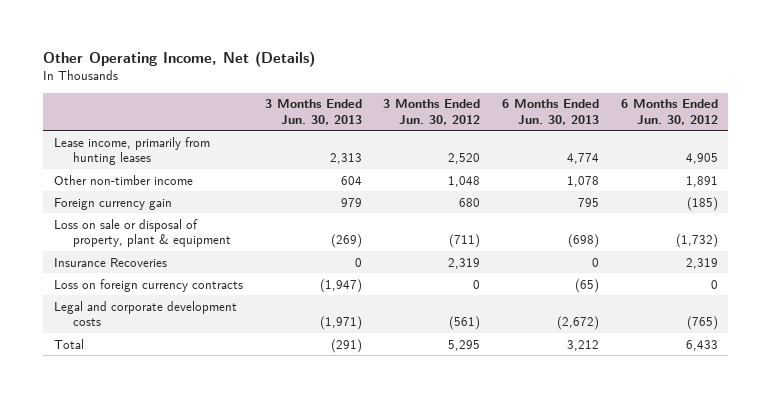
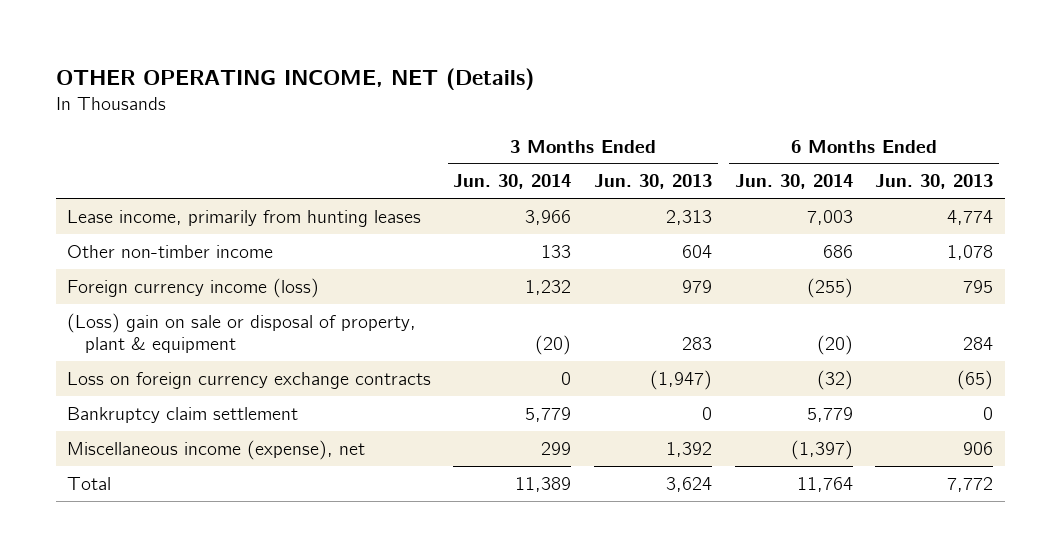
[43,50,316,67] Other Operating Income, Net (Details) -> [55,67,534,90] OTHER OPERATING INCOME, NET (Details)
[383,99,481,125] 3 Months Ended Jun. 30, 2012 -> none
[620,99,718,125] 6 Months Ended Jun. 30, 2012 -> none
none -> [453,174,572,190] Jun. 30, 2014
none -> [734,174,853,190] Jun. 30, 2014
[54,257,168,267] Insurance Recoveries -> none
[54,300,238,327] Legal and corporate development costs -> none
[54,197,173,210] Foreign currency gain -> [66,277,319,298] Foreign currency income (loss)
[54,218,231,248] Loss on sale or disposal of property, plant & equipment -> [66,312,416,353] (Loss) gain on sale or disposal of property, plant & equipment
[330,234,362,249] (269) -> [682,336,713,350] 283
[568,234,600,249] (698) -> [963,336,994,350] 284
[54,278,244,292] Loss on foreign currency contracts -> [66,371,431,389] Loss on foreign currency exchange contracts
none -> [66,406,298,423] Bankruptcy claim settlement
none -> [66,439,365,460] Miscellaneous income (expense), net
[330,338,362,353] (291) -> [666,476,713,492] 3,624
[567,339,600,351] 3,212 -> [947,476,994,492] 7,772

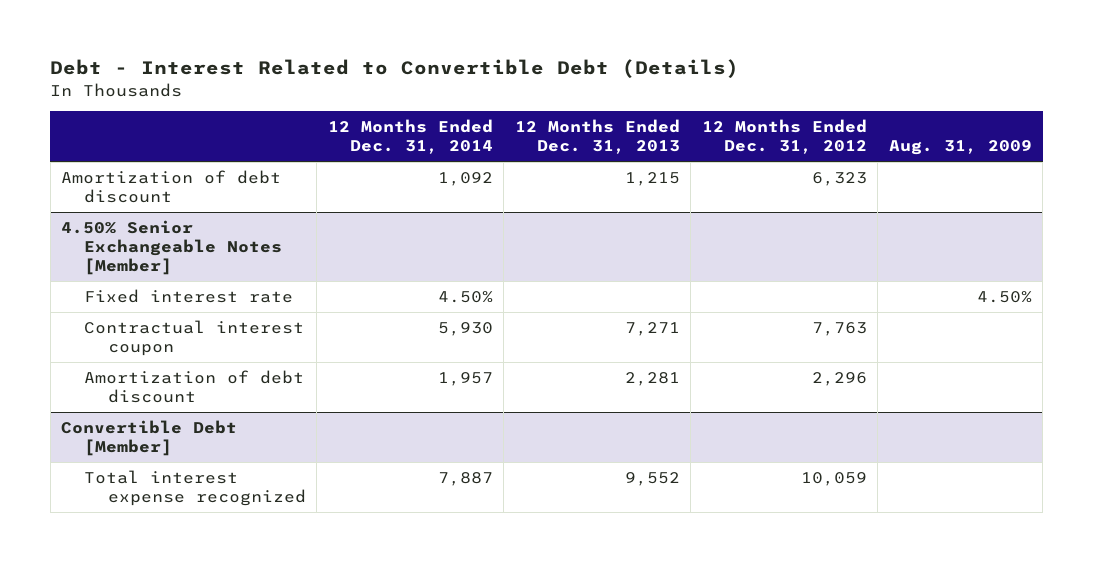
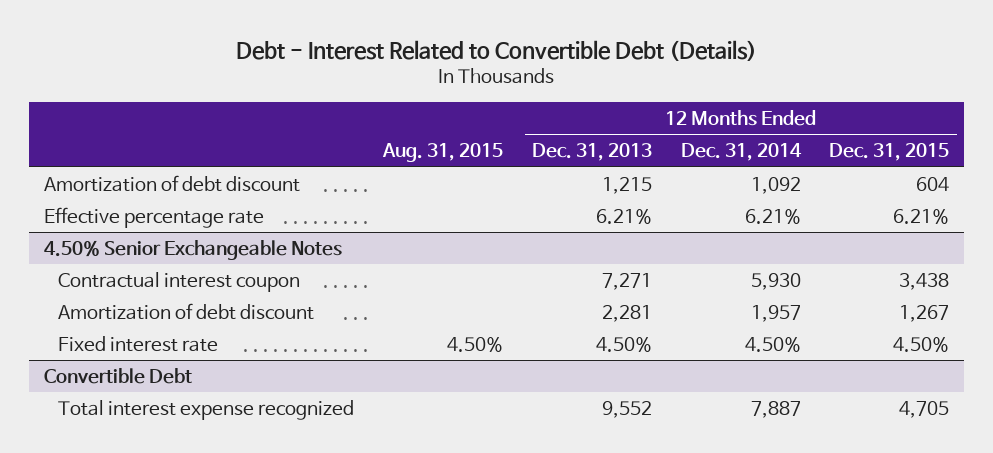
[701,119,867,155] 12 Months Ended Dec. 31, 2012 -> none
[888,140,1032,156] Aug. 31, 2009 -> none
none -> [382,143,504,163] Aug. 31, 2015
none -> [829,143,950,162] Dec. 31, 2015
[84,288,294,303] Fixed interest rate -> none
none -> [43,206,264,228] Effective percentage rate
[61,219,283,276] 4.50% Senior Exchangeable Notes [Member] -> [43,239,342,260] 4.50% Senior Exchangeable Notes
none -> [58,335,219,352] Fixed interest rate
[61,419,238,457] Convertible Debt [Member] -> [43,367,192,384] Convertible Debt

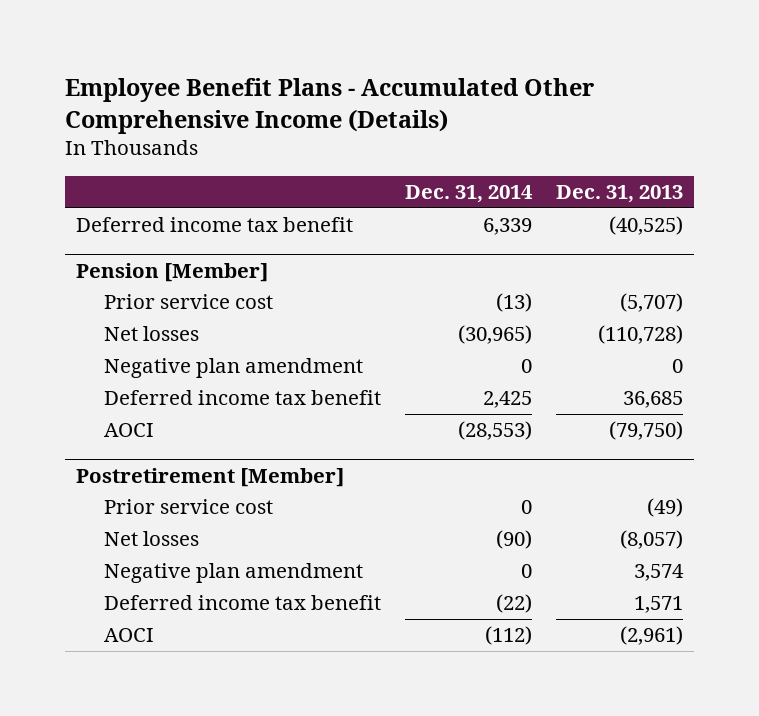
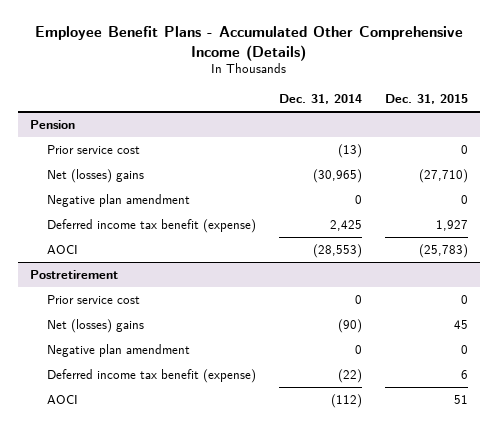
[555,184,683,203] Dec. 31, 2013 -> none
none -> [385,93,469,104] Dec. 31, 2015
[76,217,354,233] Deferred income tax benefit -> none
[76,262,269,282] Pension [Member] -> [29,119,75,129] Pension
[104,326,200,342] Net losses -> [46,168,144,183] Net (losses) gains
[104,390,382,406] Deferred income tax benefit -> [46,218,256,233] Deferred income tax benefit (expense)
[76,467,345,487] Postretirement [Member] -> [29,269,118,279] Postretirement
[104,531,200,547] Net losses -> [46,318,144,333] Net (losses) gains
[104,595,382,611] Deferred income tax benefit -> [46,368,256,383] Deferred income tax benefit (expense)

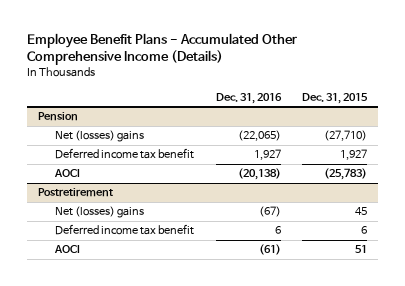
[278,93,362,104] Dec. 31, 2014 -> none
none -> [215,92,282,104] Dec. 31, 2016
[46,144,140,154] Prior service cost -> none
[46,193,190,207] Negative plan amendment -> none
[46,218,256,233] Deferred income tax benefit (expense) -> [55,148,195,160] Deferred income tax benefit
[46,294,140,304] Prior service cost -> none
[46,343,190,357] Negative plan amendment -> none
[46,368,256,383] Deferred income tax benefit (expense) -> [55,224,195,236] Deferred income tax benefit

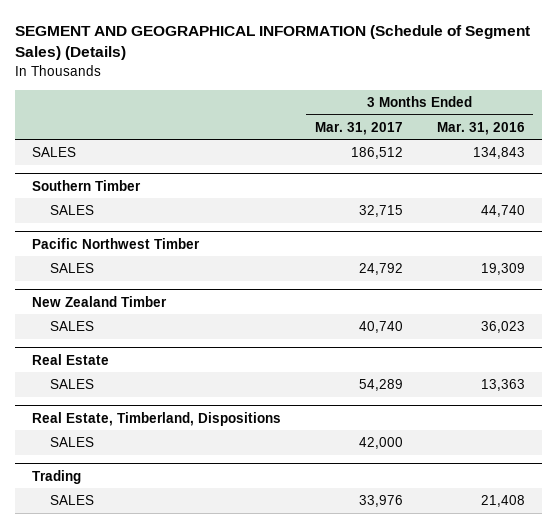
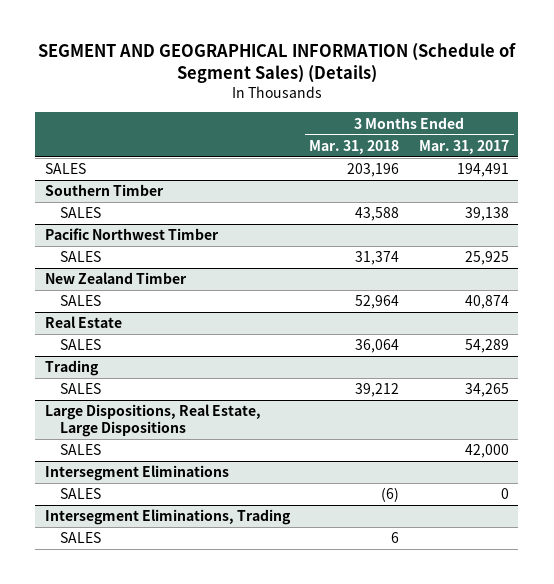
[436,121,525,135] Mar. 31, 2016 -> none
none -> [309,140,400,155] Mar. 31, 2018
[350,147,403,160] 186,512 -> [456,163,509,178] 194,491
[358,205,403,218] 32,715 -> [464,207,509,222] 39,138
[358,263,403,276] 24,792 -> [464,251,509,266] 25,925
[358,321,403,334] 40,740 -> [464,295,509,310] 40,874
[31,411,281,426] Real Estate, Timberland, Dispositions -> none
[50,437,95,448] SALES -> none
[358,495,403,508] 33,976 -> [464,383,509,398] 34,265
none -> [45,404,262,438] Large Dispositions, Real Estate, Large Dispositions
none -> [60,444,102,456] SALES
none -> [45,465,230,482] Intersegment Eliminations
none -> [60,488,102,500] SALES
none -> [45,509,292,526] Intersegment Eliminations, Trading
none -> [60,532,102,544] SALES

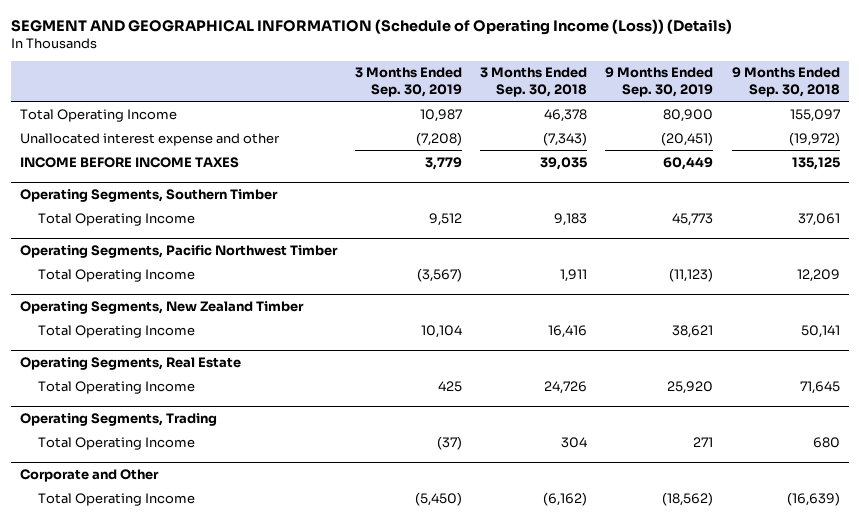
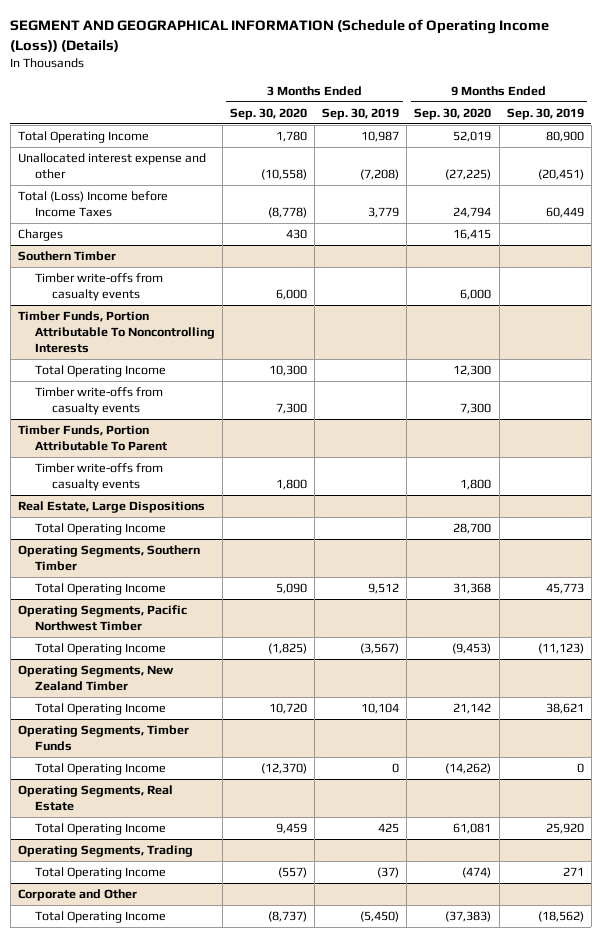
[480,67,588,97] 3 Months Ended Sep. 30, 2018 -> none
[731,67,840,97] 9 Months Ended Sep. 30, 2018 -> none
none -> [229,107,307,120] Sep. 30, 2020
none -> [414,107,492,120] Sep. 30, 2020
[19,156,239,168] INCOME BEFORE INCOME TAXES -> [18,191,169,218] Total (Loss) Income before Income Taxes
none -> [18,229,64,242] Charges
none -> [18,251,117,262] Southern Timber
none -> [34,273,163,302] Timber write-offs from casualty events
none -> [18,311,215,353] Timber Funds, Portion Attributable To Noncontrolling Interests
none -> [34,365,166,378] Total Operating Income
none -> [34,387,163,416] Timber write-offs from casualty events
none -> [18,425,167,452] Timber Funds, Portion Attributable To Parent
none -> [34,463,163,492] Timber write-offs from casualty events
none -> [18,501,206,514] Real Estate, Large Dispositions
none -> [34,523,166,536] Total Operating Income
none -> [18,725,190,752] Operating Segments, Timber Funds
none -> [34,763,166,776] Total Operating Income

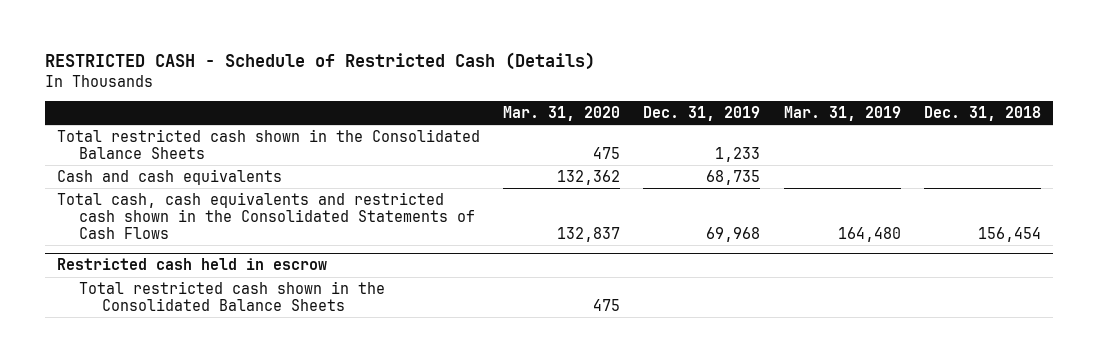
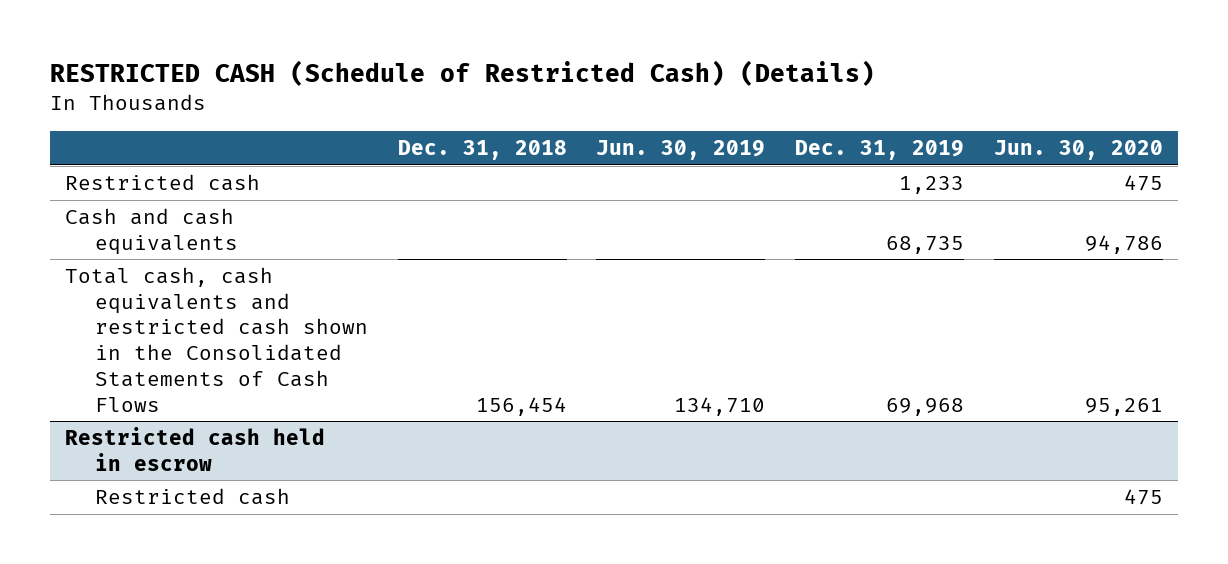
[45,52,596,71] RESTRICTED CASH - Schedule of Restricted Cash (Details) -> [50,60,876,87] RESTRICTED CASH (Schedule of Restricted Cash) (Details)
[503,105,621,121] Mar. 31, 2020 -> none
[783,105,901,121] Mar. 31, 2019 -> none
none -> [596,139,766,160] Jun. 30, 2019
none -> [994,139,1164,160] Jun. 30, 2020
[56,128,480,159] Total restricted cash shown in the Consolidated Balance Sheets -> [64,174,260,192] Restricted cash
[79,280,386,311] Total restricted cash shown in the Consolidated Balance Sheets -> [94,488,290,506] Restricted cash

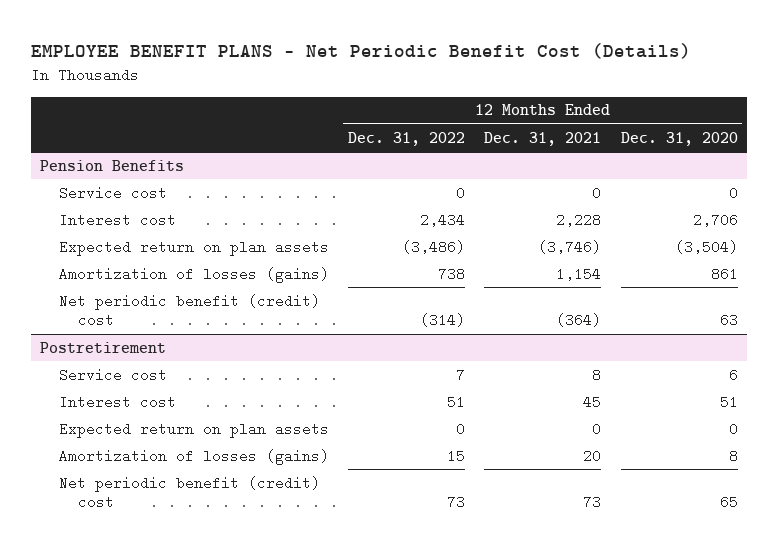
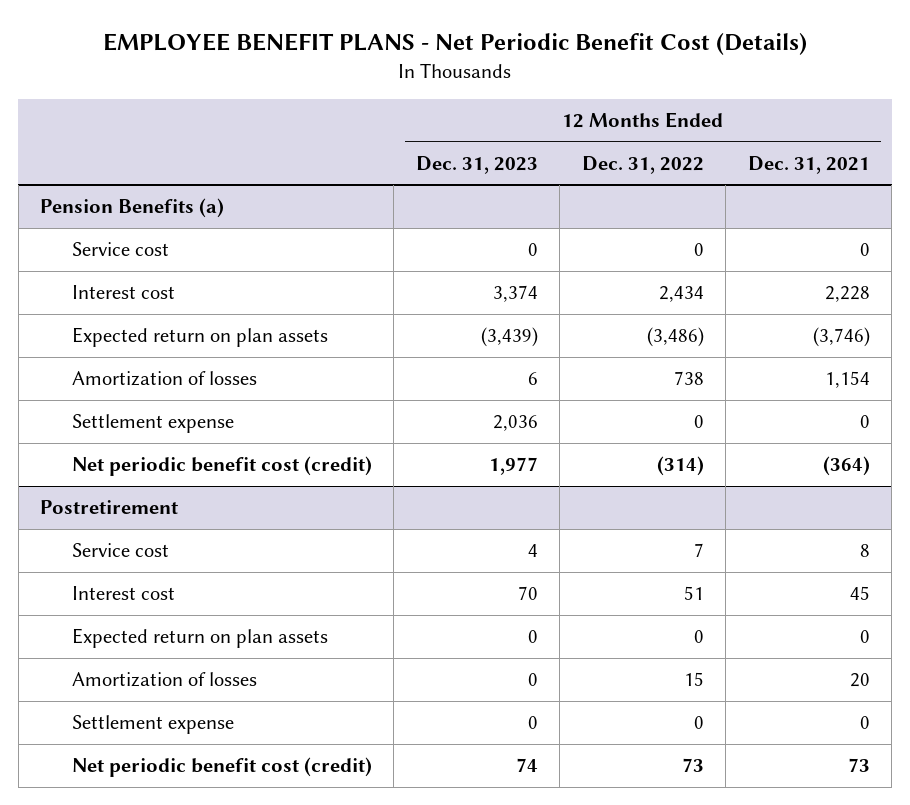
[620,131,738,146] Dec. 31, 2020 -> none
none -> [415,155,538,174] Dec. 31, 2023
[40,159,185,171] Pension Benefits -> [40,198,225,219] Pension Benefits (a)
[59,266,330,283] Amortization of losses (gains) -> [71,371,257,387] Amortization of losses
none -> [71,414,234,434] Settlement expense
[59,293,321,328] Net periodic benefit (credit) cost -> [71,456,372,477] Net periodic benefit cost (credit)
[59,448,330,465] Amortization of losses (gains) -> [71,672,257,688] Amortization of losses
none -> [71,715,234,735] Settlement expense
[59,475,321,510] Net periodic benefit (credit) cost -> [71,757,372,778] Net periodic benefit cost (credit)

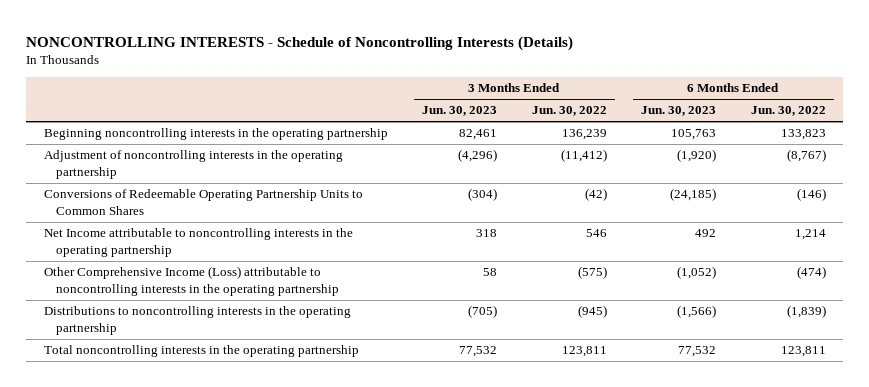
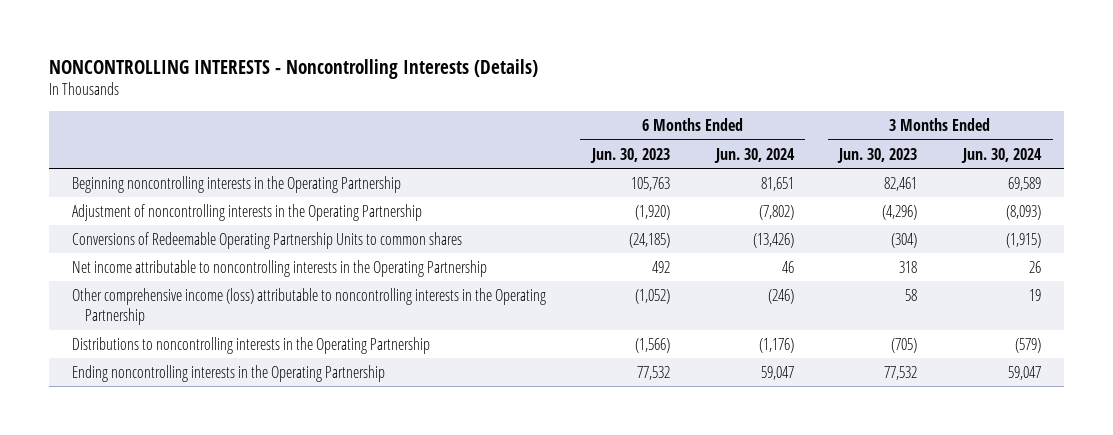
[26,35,574,51] NONCONTROLLING INTERESTS - Schedule of Noncontrolling Interests (Details) -> [49,58,539,79] NONCONTROLLING INTERESTS - Noncontrolling Interests (Details)
[531,106,607,117] Jun. 30, 2022 -> none
[750,106,826,117] Jun. 30, 2022 -> none
none -> [713,147,795,163] Jun. 30, 2024
none -> [961,147,1043,163] Jun. 30, 2024
[43,128,388,141] Beginning noncontrolling interests in the operating partnership -> [72,175,402,193] Beginning noncontrolling interests in the Operating Partnership
[43,150,343,179] Adjustment of noncontrolling interests in the operating partnership -> [72,203,423,221] Adjustment of noncontrolling interests in the Operating Partnership
[43,189,363,215] Conversions of Redeemable Operating Partnership Units to Common Shares -> [72,231,463,249] Conversions of Redeemable Operating Partnership Units to common shares
[43,228,353,257] Net Income attributable to noncontrolling interests in the operating partnership -> [72,259,488,277] Net income attributable to noncontrolling interests in the Operating Partnership
[43,266,340,296] Other Comprehensive Income (Loss) attributable to noncontrolling interests in the operating partnership -> [72,287,547,326] Other comprehensive income (loss) attributable to noncontrolling interests in the Operating Partnership
[43,306,351,335] Distributions to noncontrolling interests in the operating partnership -> [72,336,431,354] Distributions to noncontrolling interests in the Operating Partnership
[43,345,359,358] Total noncontrolling interests in the operating partnership -> [72,364,386,382] Ending noncontrolling interests in the Operating Partnership

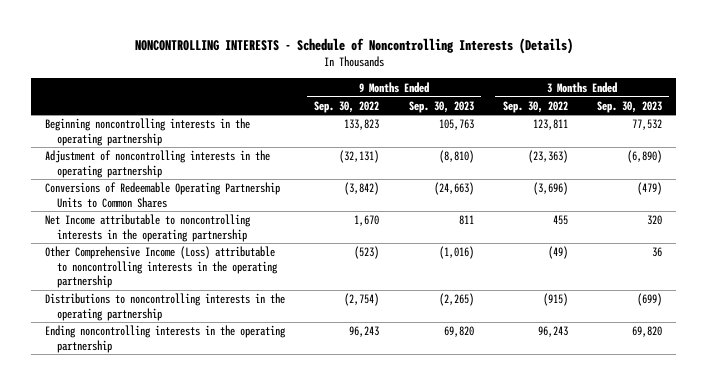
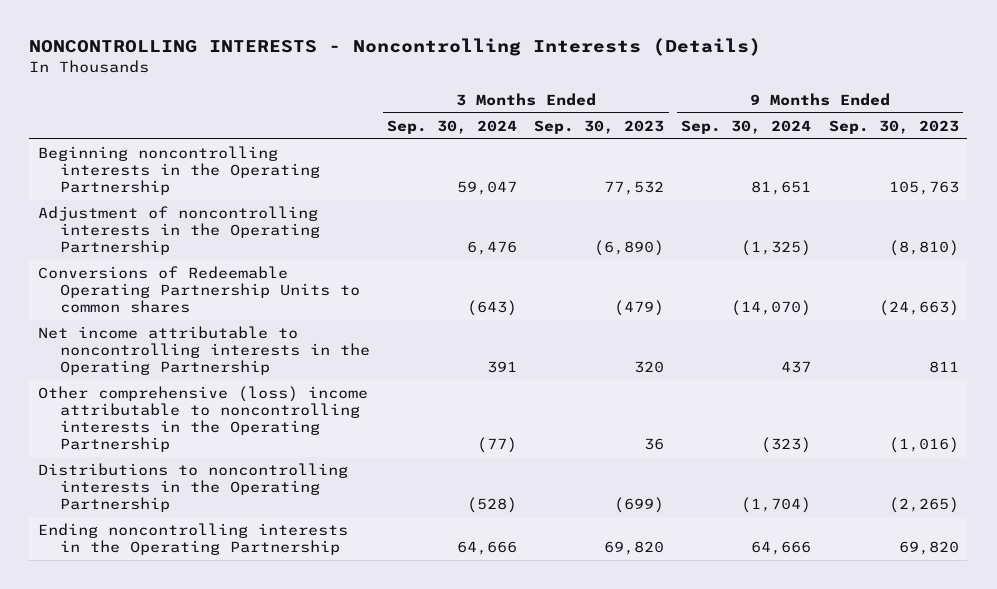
[134,37,573,54] NONCONTROLLING INTERESTS - Schedule of Noncontrolling Interests (Details) -> [29,38,762,57] NONCONTROLLING INTERESTS - Noncontrolling Interests (Details)
[314,100,380,113] Sep. 30, 2022 -> none
[502,100,568,113] Sep. 30, 2022 -> none
none -> [387,119,518,134] Sep. 30, 2024
none -> [681,119,812,134] Sep. 30, 2024
[45,118,251,146] Beginning noncontrolling interests in the operating partnership -> [37,146,321,196] Beginning noncontrolling interests in the Operating Partnership
[45,150,271,178] Adjustment of noncontrolling interests in the operating partnership -> [37,206,321,256] Adjustment of noncontrolling interests in the Operating Partnership
[45,182,281,208] Conversions of Redeemable Operating Partnership Units to Common Shares -> [37,266,361,314] Conversions of Redeemable Operating Partnership Units to common shares
[45,214,252,242] Net Income attributable to noncontrolling interests in the operating partnership -> [37,326,371,376] Net income attributable to noncontrolling interests in the Operating Partnership
[45,246,279,289] Other Comprehensive Income (Loss) attributable to noncontrolling interests in the operating partnership -> [37,386,368,453] Other comprehensive (loss) income attributable to noncontrolling interests in the Operating Partnership
[45,293,286,321] Distributions to noncontrolling interests in the operating partnership -> [37,463,348,513] Distributions to noncontrolling interests in the Operating Partnership
[45,325,287,353] Ending noncontrolling interests in the operating partnership -> [37,523,348,556] Ending noncontrolling interests in the Operating Partnership

